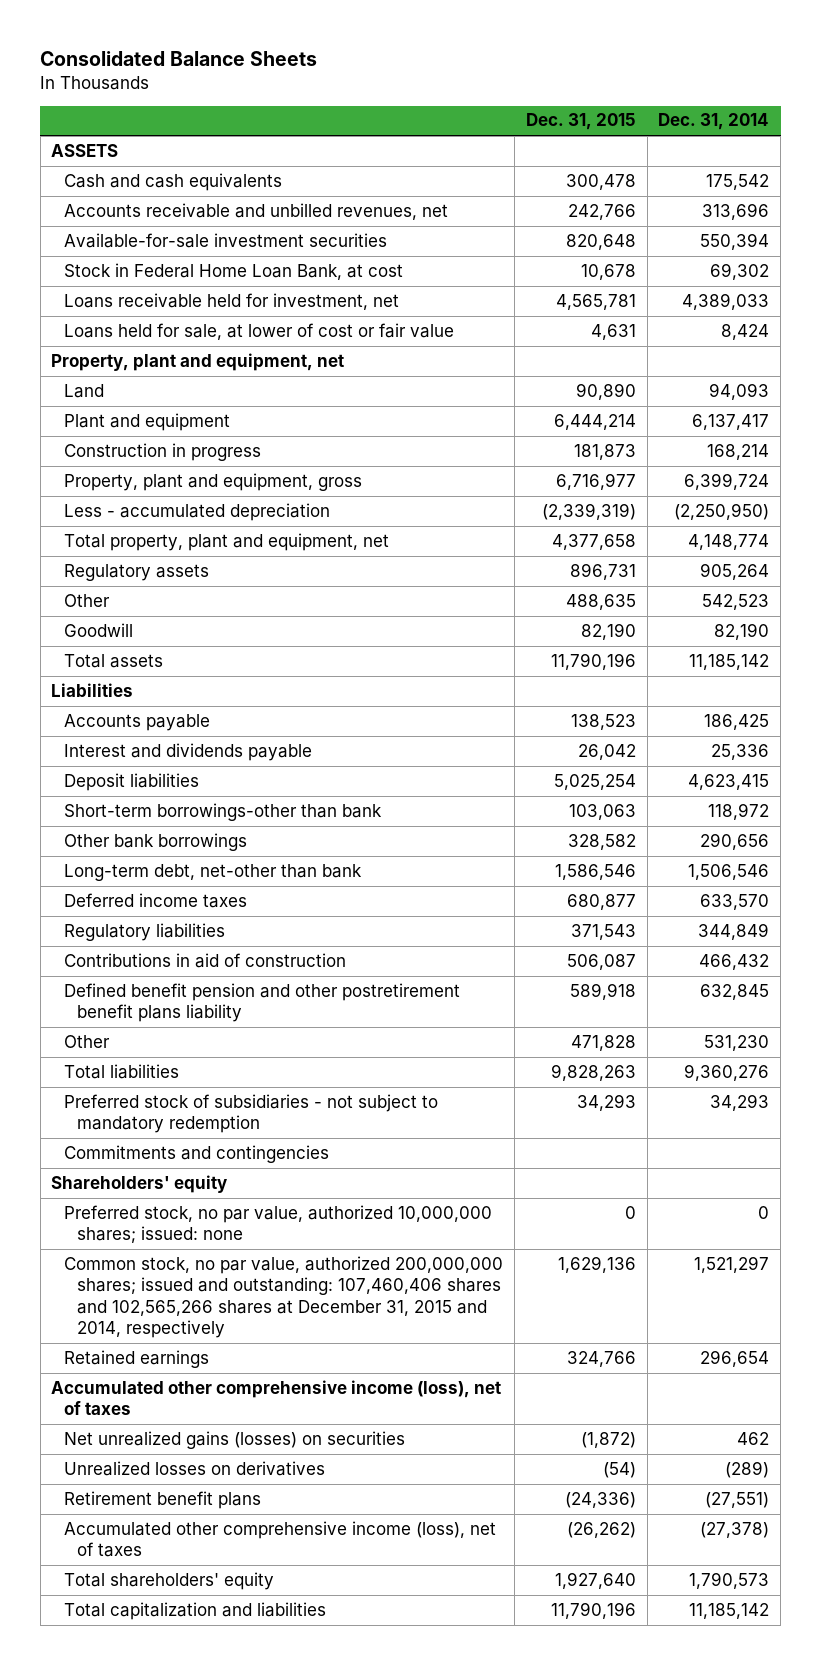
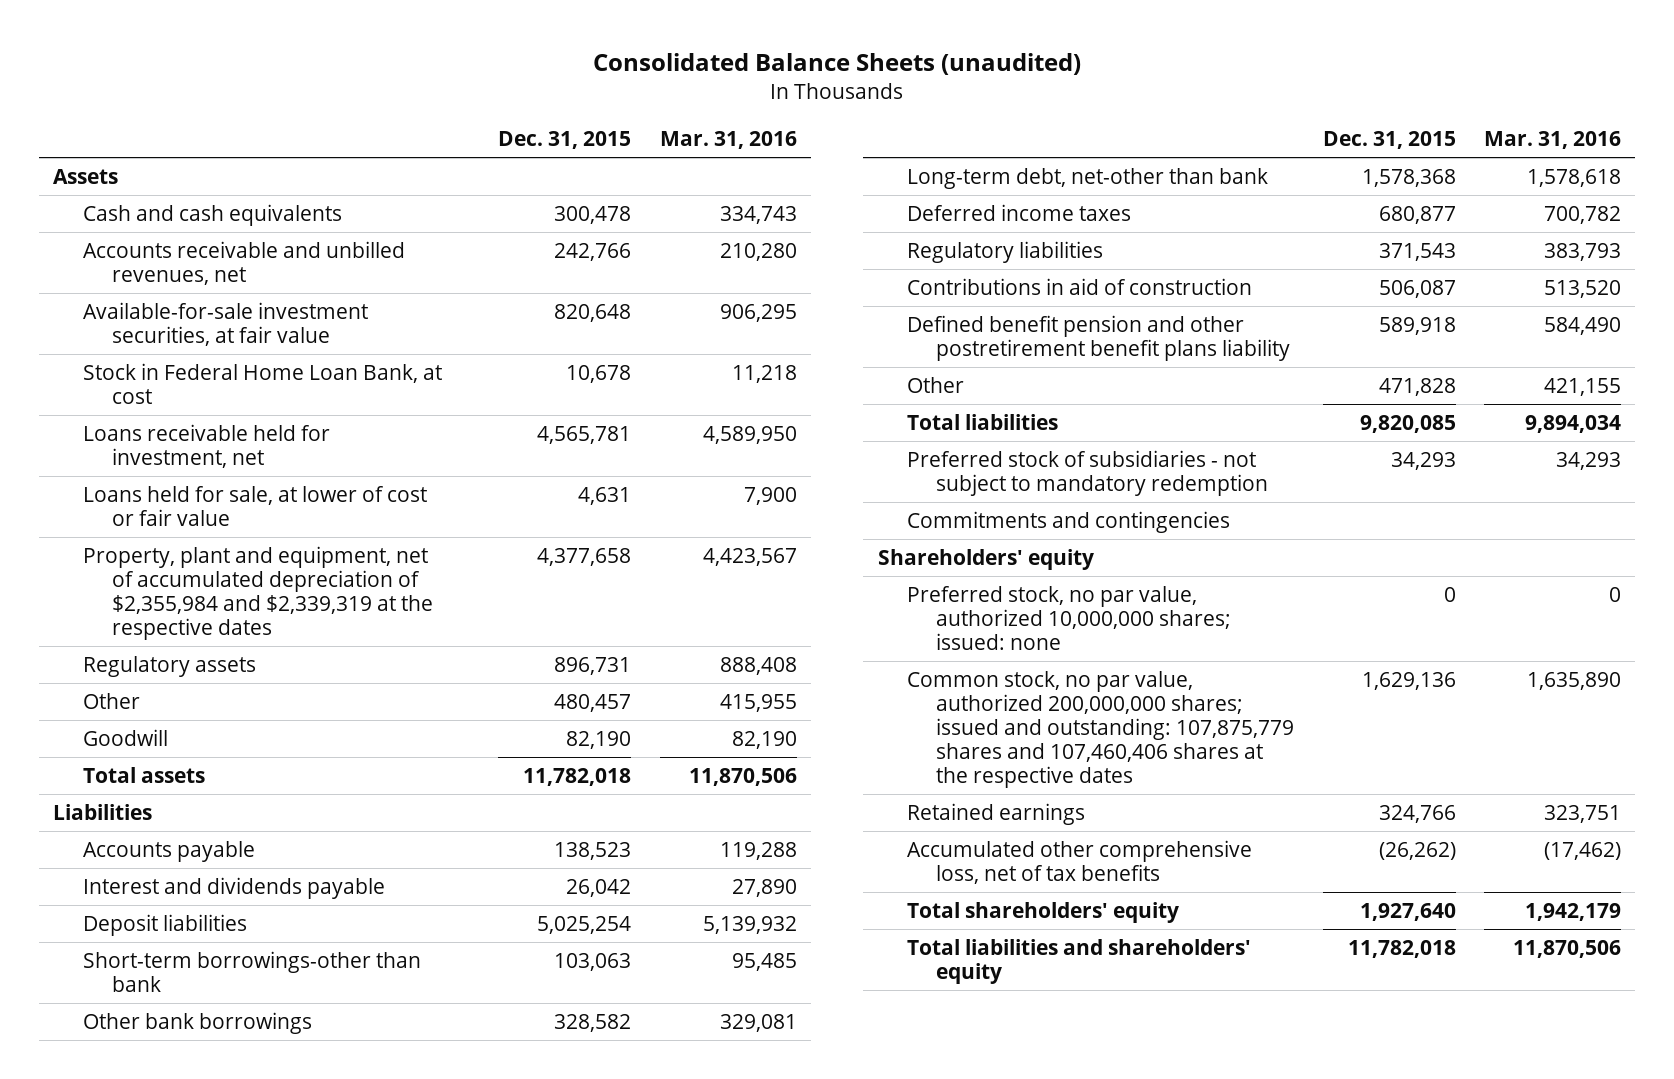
[40,51,318,67] Consolidated Balance Sheets -> [593,53,1082,76] Consolidated Balance Sheets (unaudited)
[658,113,770,131] Dec. 31, 2014 -> none
none -> [659,131,797,150] Mar. 31, 2016
[51,143,119,157] ASSETS -> [53,168,119,184] Assets
[64,232,388,248] Available-for-sale investment securities -> [82,301,368,346] Available-for-sale investment securities, at fair value
[51,352,345,371] Property, plant and equipment, net -> none
[64,383,105,398] Land -> none
[64,412,231,431] Plant and equipment -> none
[64,442,262,461] Construction in progress -> none
[64,472,363,491] Property, plant and equipment, gross -> none
[64,502,331,521] Less - accumulated depreciation -> none
[64,532,390,551] Total property, plant and equipment, net -> [82,545,433,640] Property, plant and equipment, net of accumulated depreciation of $2,355,984 and $2,339,319 at the respective dates
[565,593,636,610] 488,635 -> [554,693,632,712] 480,457
[550,652,636,670] 11,790,196 -> [523,767,632,786] 11,782,018
[554,863,636,880] 1,586,546 -> [1361,168,1456,187] 1,578,368
[550,1063,636,1081] 9,828,263 -> [1359,414,1456,433] 9,820,085
[64,1255,504,1339] Common stock, no par value, authorized 200,000,000 shares; issued and outstanding: 107,460,406 shares and 102,565,266 shares at December 31, 2015 and 2014, respectively -> [906,670,1295,788] Common stock, no par value, authorized 200,000,000 shares; issued and outstanding: 107,875,779 shares and 107,460,406 shares at the respective dates
[51,1379,502,1416] Accumulated other comprehensive income (loss), net of taxes -> none
[64,1430,406,1449] Net unrealized gains (losses) on securities -> none
[64,1460,326,1476] Unrealized losses on derivatives -> none
[64,1490,262,1509] Retirement benefit plans -> none
[64,1520,497,1558] Accumulated other comprehensive income (loss), net of taxes -> [906,839,1252,884] Accumulated other comprehensive loss, net of tax benefits
[64,1601,327,1620] Total capitalization and liabilities -> [906,938,1251,984] Total liabilities and shareholders' equity
[550,1601,636,1619] 11,790,196 -> [1347,939,1456,958] 11,782,018

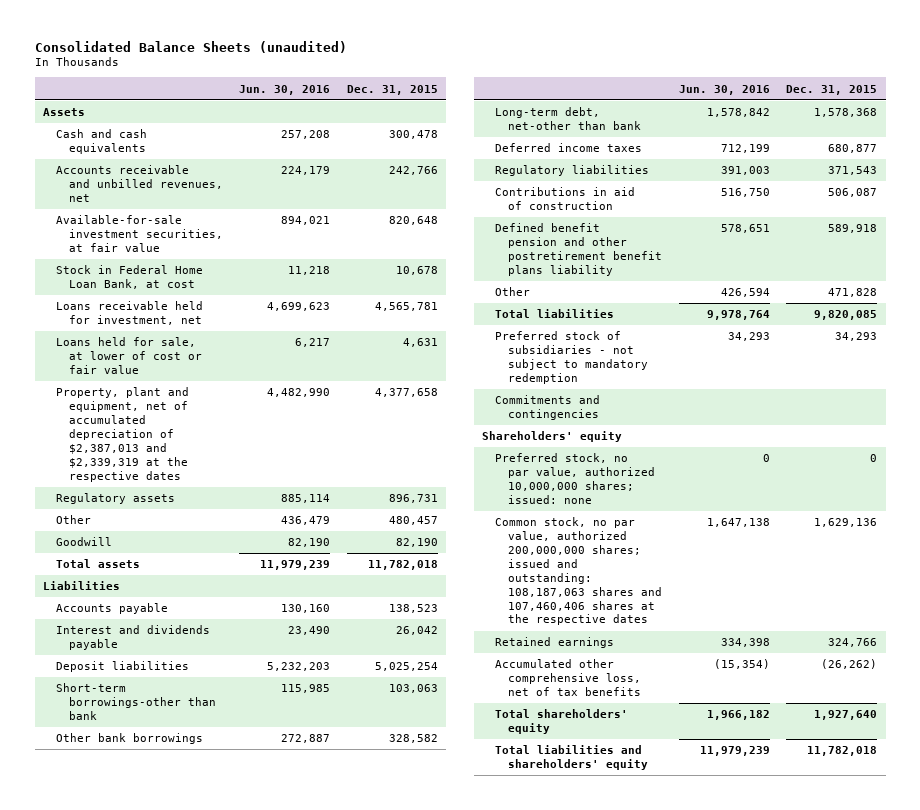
[659,131,797,150] Mar. 31, 2016 -> none
none -> [239,84,331,95] Jun. 30, 2016
[82,545,433,640] Property, plant and equipment, net of accumulated depreciation of $2,355,984 and $2,339,319 at the respective dates -> [55,387,189,482] Property, plant and equipment, net of accumulated depreciation of $2,387,013 and $2,339,319 at the respective dates
[906,670,1295,788] Common stock, no par value, authorized 200,000,000 shares; issued and outstanding: 107,875,779 shares and 107,460,406 shares at the respective dates -> [495,517,663,626] Common stock, no par value, authorized 200,000,000 shares; issued and outstanding: 108,187,063 shares and 107,460,406 shares at the respective dates

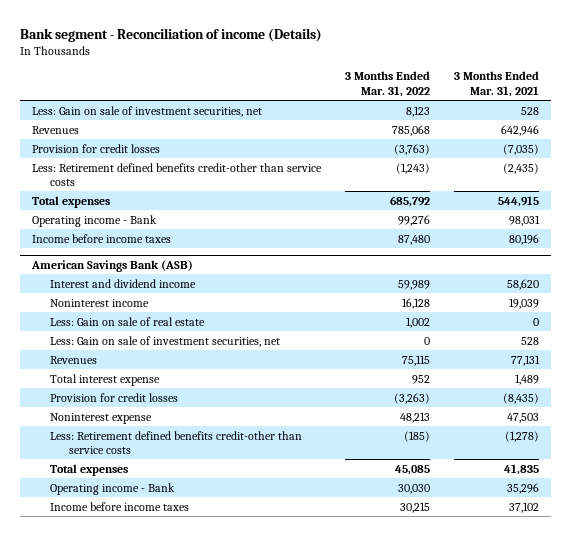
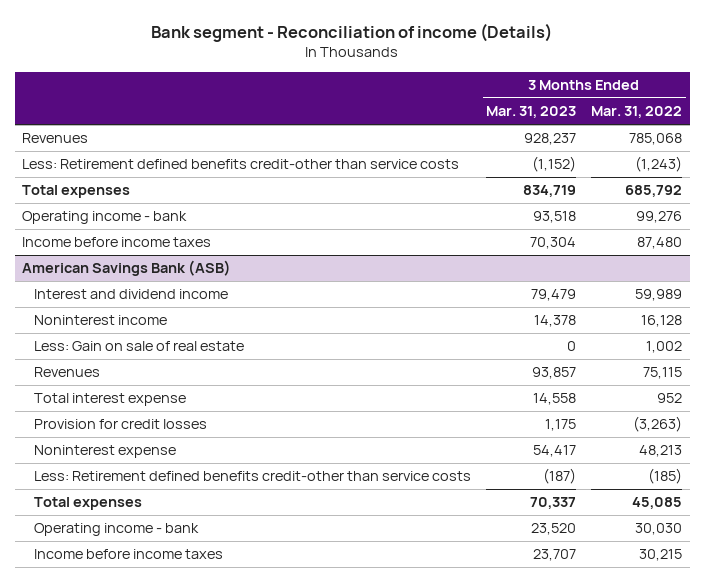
[454,71,540,97] 3 Months Ended Mar. 31, 2021 -> none
none -> [486,106,577,119] Mar. 31, 2023
[32,105,263,117] Less: Gain on sale of investment securities, net -> none
[32,143,161,153] Provision for credit losses -> none
[32,214,158,227] Operating income - Bank -> [22,211,188,225] Operating income - bank
[50,335,281,347] Less: Gain on sale of investment securities, net -> none
[50,482,176,495] Operating income - Bank -> [34,523,200,537] Operating income - bank

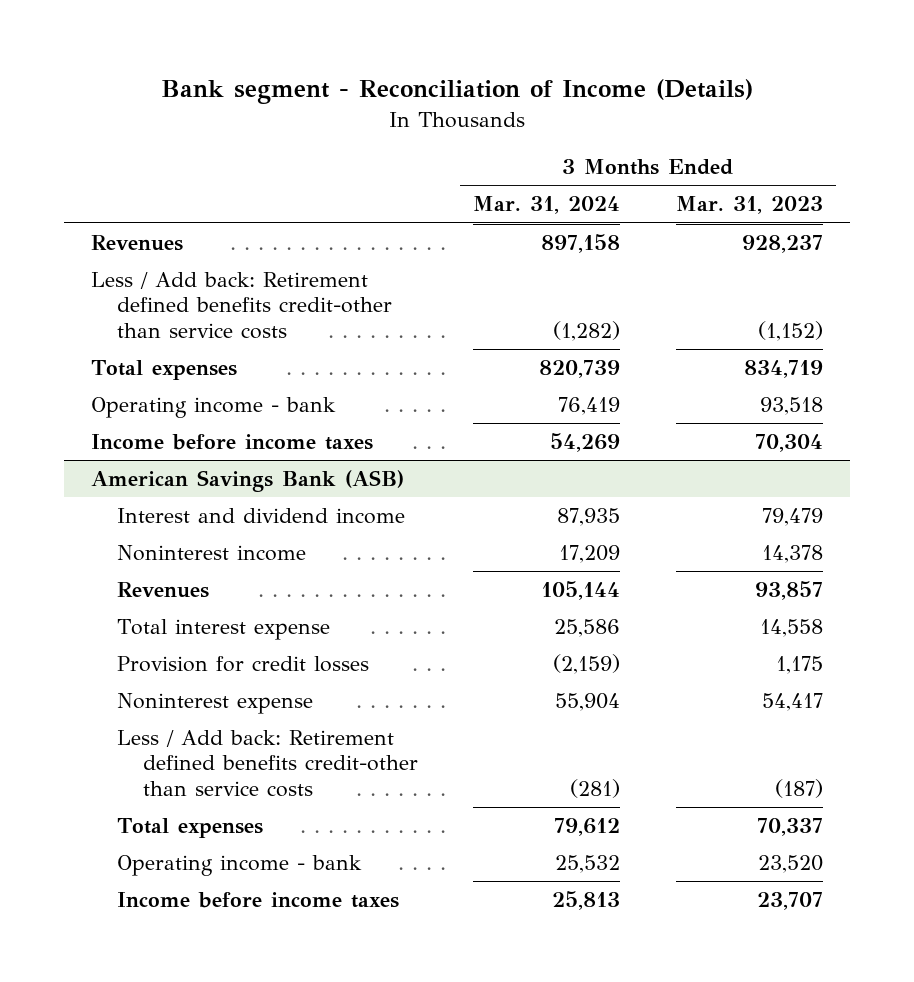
[151,22,553,42] Bank segment - Reconciliation of income (Details) -> [160,79,753,105] Bank segment - Reconciliation of Income (Details)
[591,106,683,119] Mar. 31, 2022 -> none
none -> [473,196,621,215] Mar. 31, 2024
[22,159,460,170] Less: Retirement defined benefits credit-other than service costs -> [91,272,393,339] Less / Add back: Retirement defined benefits credit-other than service costs
[34,341,245,352] Less: Gain on sale of real estate -> none
[34,471,472,482] Less: Retirement defined benefits credit-other than service costs -> [117,730,419,797] Less / Add back: Retirement defined benefits credit-other than service costs

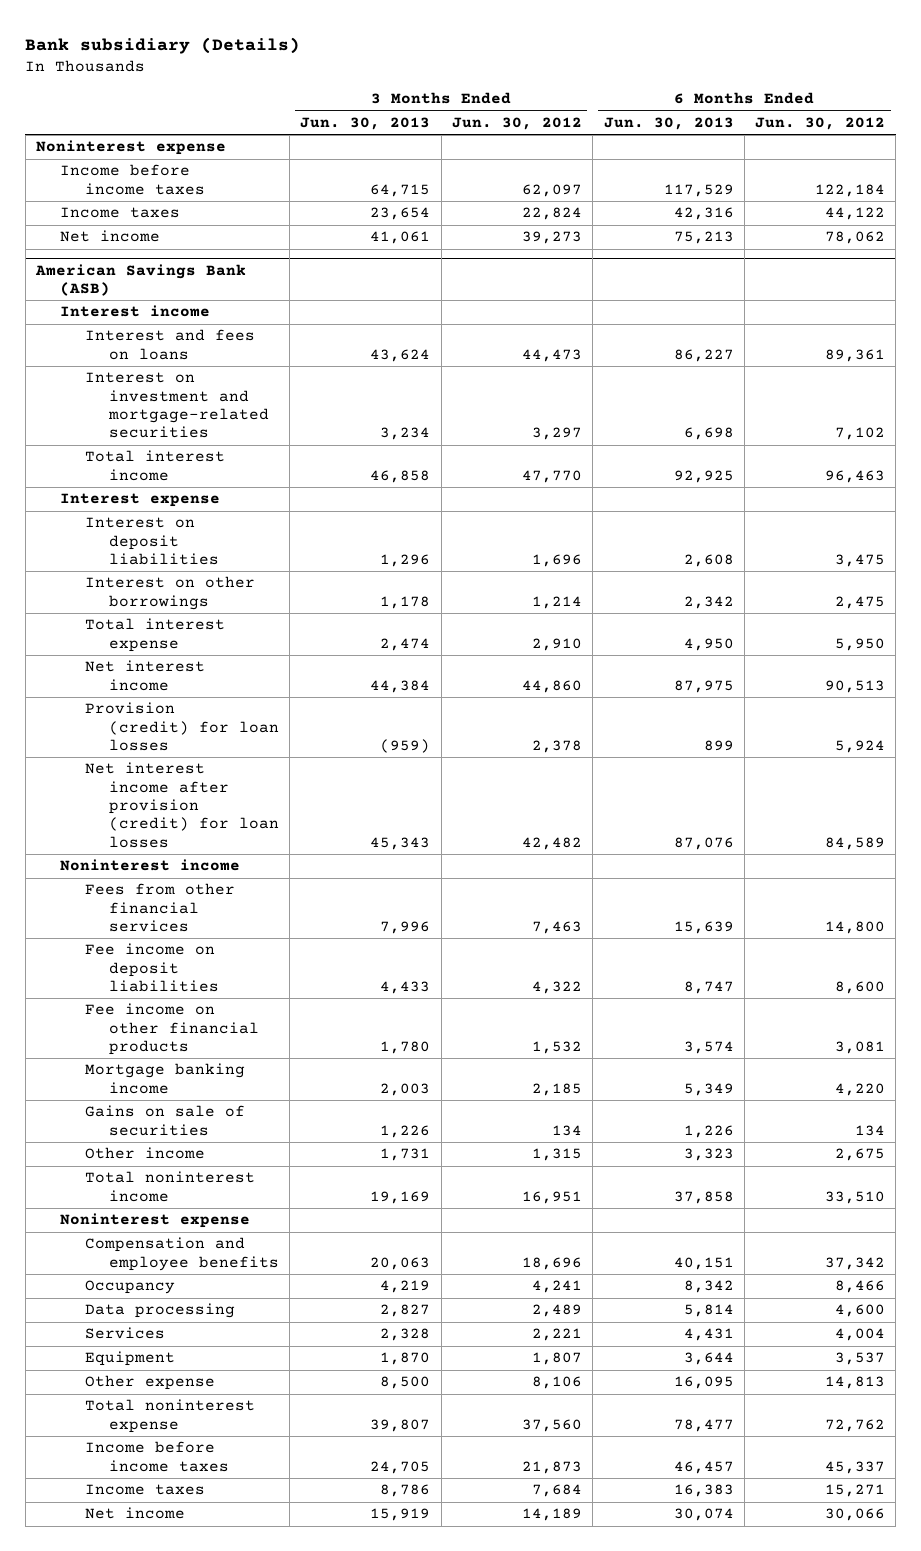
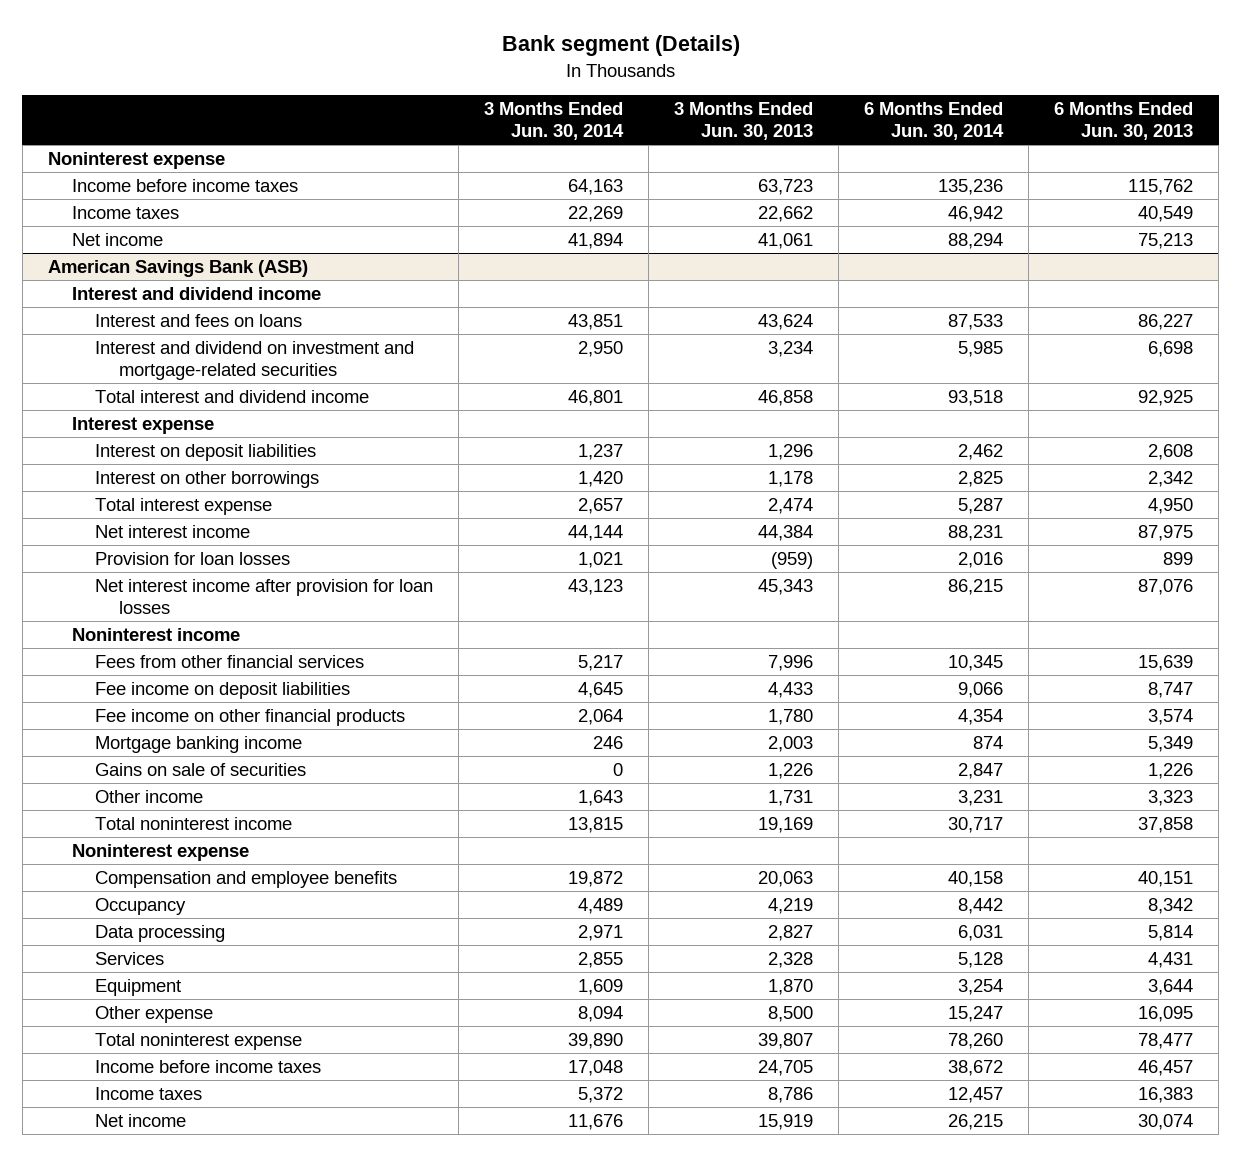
[25,36,301,54] Bank subsidiary (Details) -> [501,35,740,57] Bank segment (Details)
[452,116,583,130] Jun. 30, 2012 -> none
[755,116,886,130] Jun. 30, 2012 -> none
none -> [484,102,625,141] 3 Months Ended Jun. 30, 2014
none -> [864,102,1005,141] 6 Months Ended Jun. 30, 2014
[370,183,431,197] 64,715 -> [758,179,814,196] 63,723
[663,183,734,197] 117,529 -> [1128,179,1194,196] 115,762
[370,207,431,221] 23,654 -> [758,206,814,223] 22,662
[673,207,734,221] 42,316 -> [1138,206,1194,223] 40,549
[60,305,211,318] Interest income -> [71,287,321,301] Interest and dividend income
[84,372,269,439] Interest on investment and mortgage-related securities -> [95,341,415,380] Interest and dividend on investment and mortgage-related securities
[84,450,225,481] Total interest income -> [95,390,370,404] Total interest and dividend income
[84,702,279,752] Provision (credit) for loan losses -> [95,552,291,566] Provision for loan losses
[84,762,279,848] Net interest income after provision (credit) for loan losses -> [95,579,434,614] Net interest income after provision for loan losses

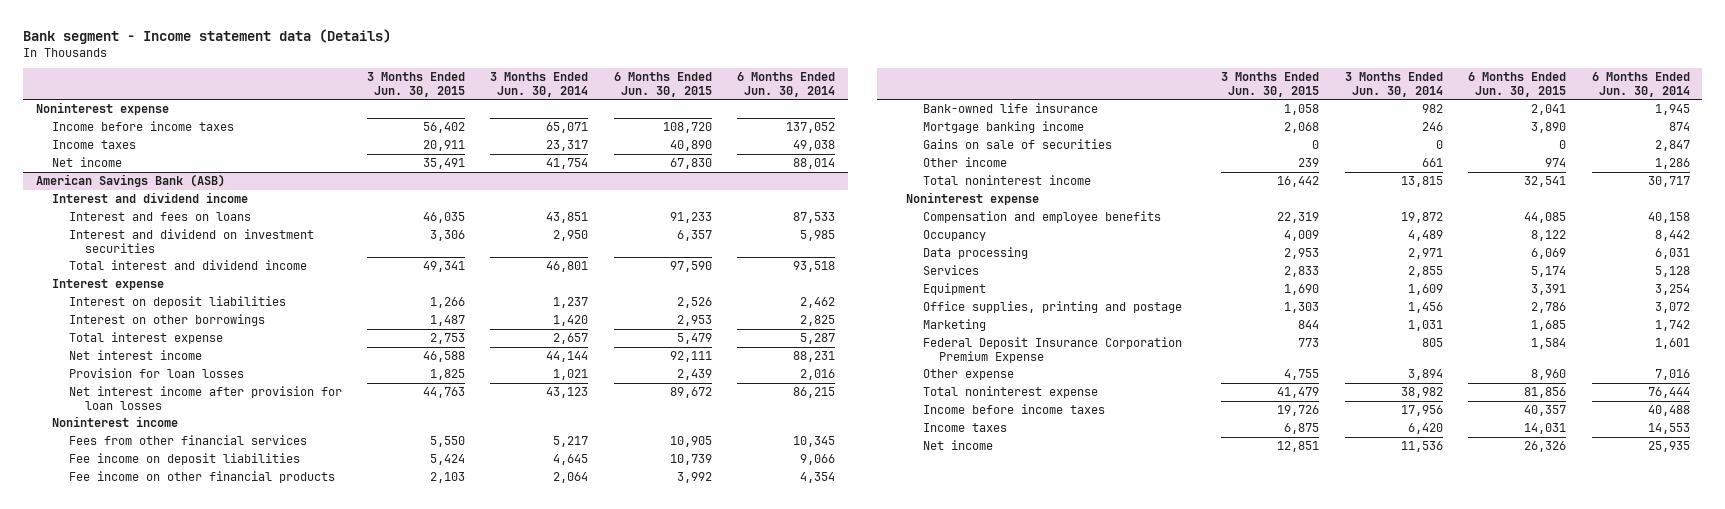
[501,35,740,57] Bank segment (Details) -> [22,28,391,44] Bank segment - Income statement data (Details)
[674,102,814,141] 3 Months Ended Jun. 30, 2013 -> none
[1054,102,1194,141] 6 Months Ended Jun. 30, 2013 -> none
none -> [367,72,466,97] 3 Months Ended Jun. 30, 2015
none -> [613,72,712,97] 6 Months Ended Jun. 30, 2015
[568,179,624,196] 64,163 -> [546,122,589,134] 65,071
[938,179,1004,196] 135,236 -> [786,122,836,134] 137,052
[568,206,624,223] 22,269 -> [546,140,589,152] 23,317
[948,206,1004,223] 46,942 -> [793,140,836,152] 49,038
[568,233,624,250] 41,894 -> [546,158,589,170] 41,754
[948,233,1004,250] 88,294 -> [793,158,836,170] 88,014
[95,341,415,380] Interest and dividend on investment and mortgage-related securities -> [68,229,314,253] Interest and dividend on investment securities
none -> [922,103,1098,114] Bank-owned life insurance
[578,790,624,807] 1,643 -> [1421,158,1443,168] 661
[958,790,1004,807] 3,231 -> [1654,158,1690,170] 1,286
none -> [922,301,1182,314] Office supplies, printing and postage
none -> [922,319,986,332] Marketing
none -> [922,337,1182,363] Federal Deposit Insurance Corporation Premium Expense
[578,1006,624,1023] 8,094 -> [1407,369,1443,381] 3,894
[948,1006,1004,1023] 15,247 -> [1654,369,1690,381] 7,016
[568,1033,624,1050] 39,890 -> [1400,387,1443,399] 38,982
[948,1033,1004,1050] 78,260 -> [1647,387,1690,399] 76,444
[568,1060,624,1077] 17,048 -> [1400,405,1443,417] 17,956
[948,1060,1004,1077] 38,672 -> [1647,405,1690,417] 40,488
[578,1087,624,1104] 5,372 -> [1407,423,1443,435] 6,420
[948,1087,1004,1104] 12,457 -> [1647,423,1690,435] 14,553
[568,1114,624,1131] 11,676 -> [1400,441,1443,453] 11,536
[948,1114,1004,1131] 26,215 -> [1647,441,1690,453] 25,935

